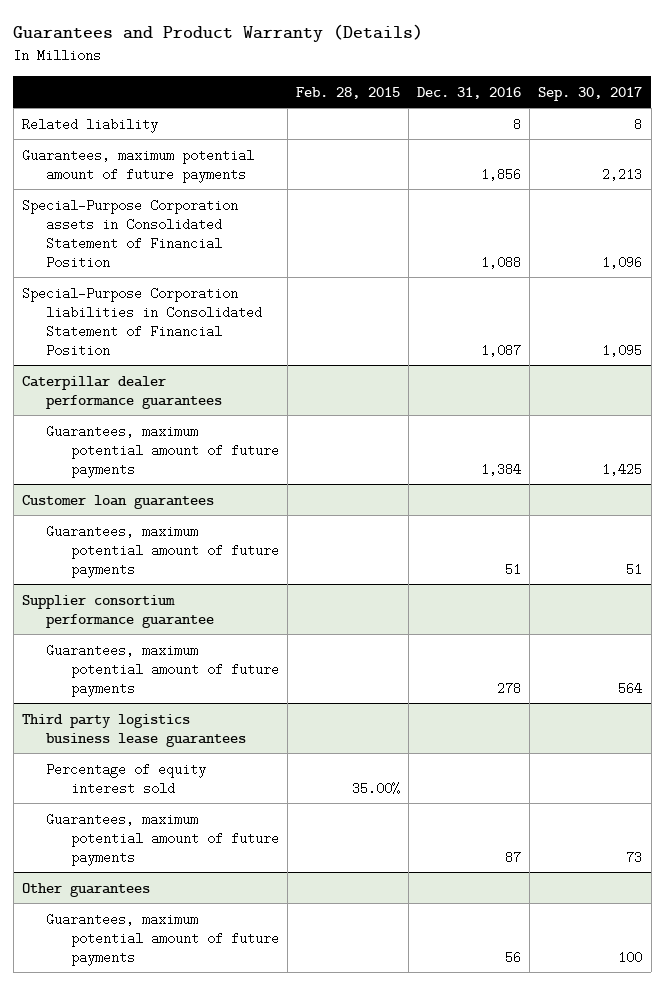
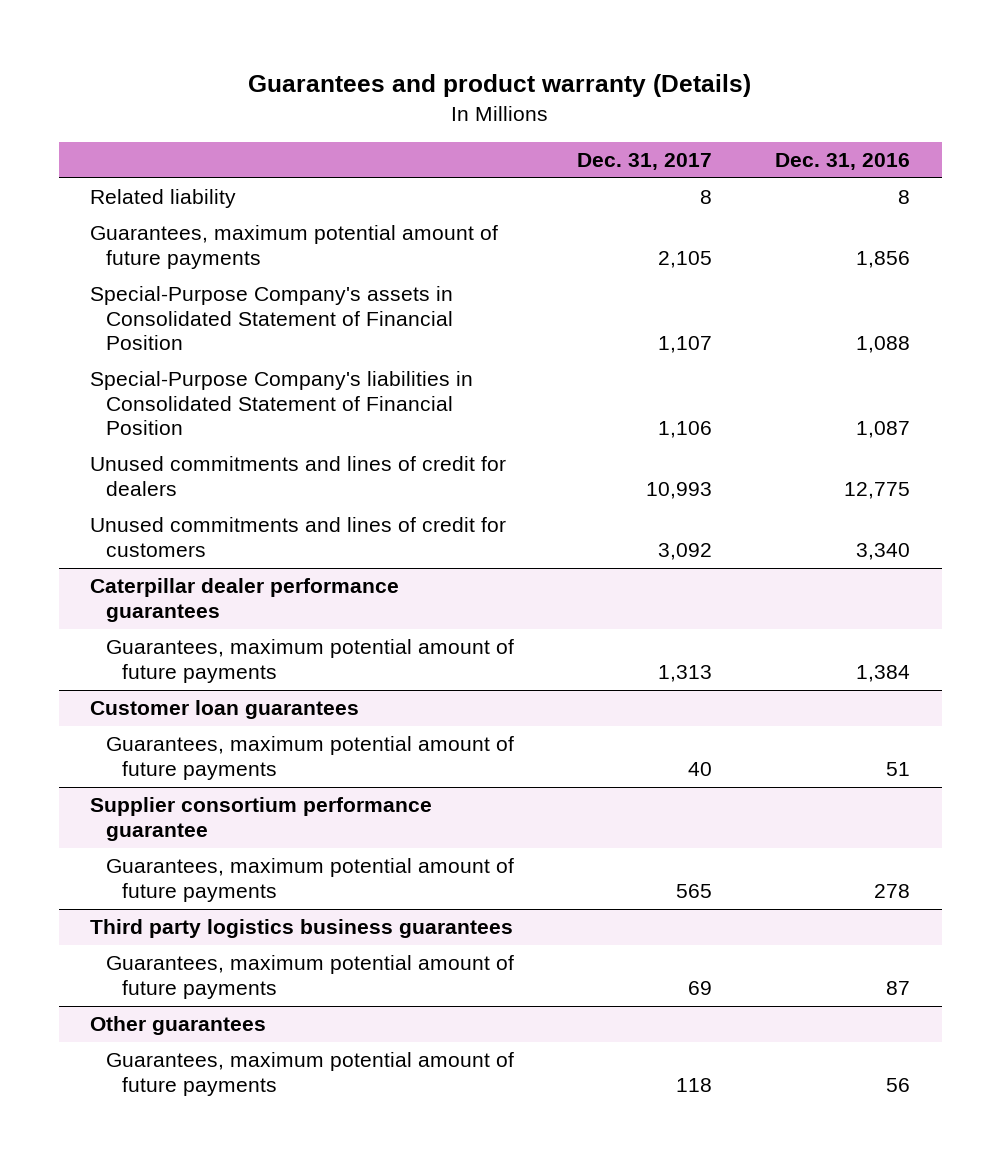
[13,24,424,43] Guarantees and Product Warranty (Details) -> [248,73,752,97] Guarantees and product warranty (Details)
[295,86,400,99] Feb. 28, 2015 -> none
[538,86,643,101] Sep. 30, 2017 -> none
none -> [577,153,713,171] Dec. 31, 2017
[21,198,238,269] Special-Purpose Corporation assets in Consolidated Statement of Financial Position -> [90,286,454,351] Special-Purpose Company's assets in Consolidated Statement of Financial Position
[21,286,263,357] Special-Purpose Corporation liabilities in Consolidated Statement of Financial Position -> [90,371,474,436] Special-Purpose Company's liabilities in Consolidated Statement of Financial Position
none -> [90,456,507,496] Unused commitments and lines of credit for dealers
none -> [90,517,507,557] Unused commitments and lines of credit for customers
[46,762,207,795] Percentage of equity interest sold -> none
[21,713,247,747] Third party logistics business lease guarantees -> [90,919,514,939] Third party logistics business guarantees

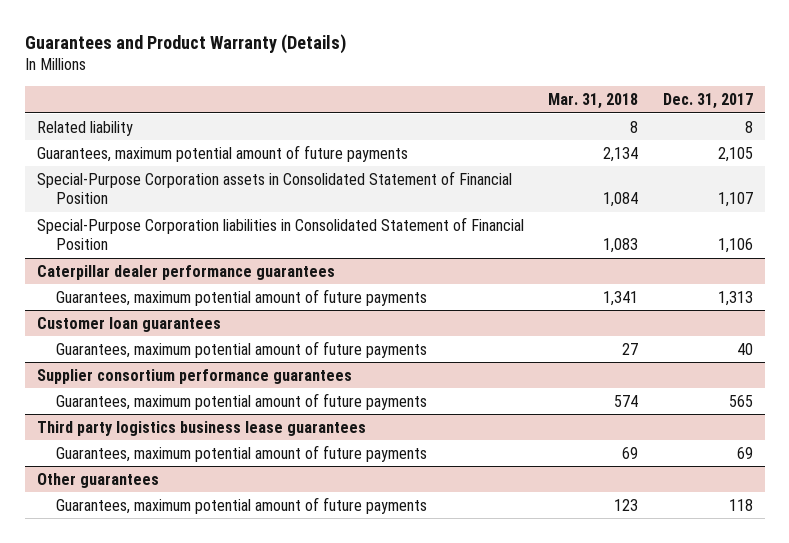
[248,73,752,97] Guarantees and product warranty (Details) -> [24,34,346,55] Guarantees and Product Warranty (Details)
[775,153,911,171] Dec. 31, 2016 -> none
none -> [548,93,639,110] Mar. 31, 2018
[90,456,507,496] Unused commitments and lines of credit for dealers -> none
[90,517,507,557] Unused commitments and lines of credit for customers -> none
[90,286,454,351] Special-Purpose Company's assets in Consolidated Statement of Financial Position -> [36,170,512,205] Special-Purpose Corporation assets in Consolidated Statement of Financial Position
[90,371,474,436] Special-Purpose Company's liabilities in Consolidated Statement of Financial Position -> [36,216,524,251] Special-Purpose Corporation liabilities in Consolidated Statement of Financial Position
[90,797,433,841] Supplier consortium performance guarantee -> [36,368,352,384] Supplier consortium performance guarantees
[90,919,514,939] Third party logistics business guarantees -> [36,420,366,436] Third party logistics business lease guarantees

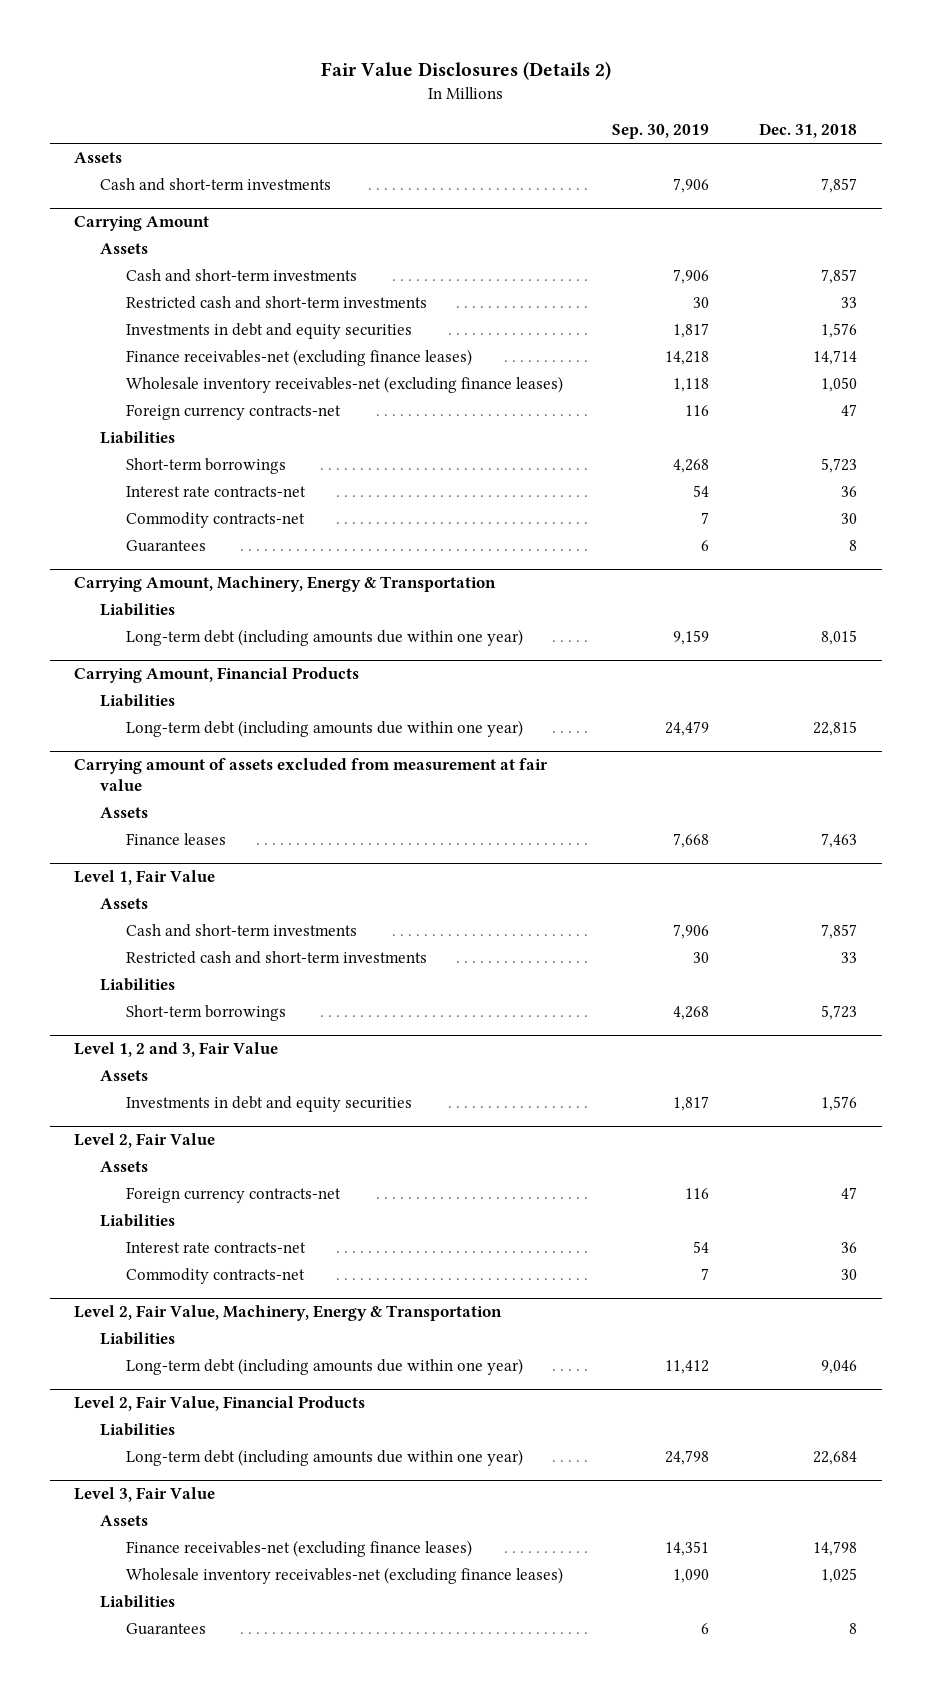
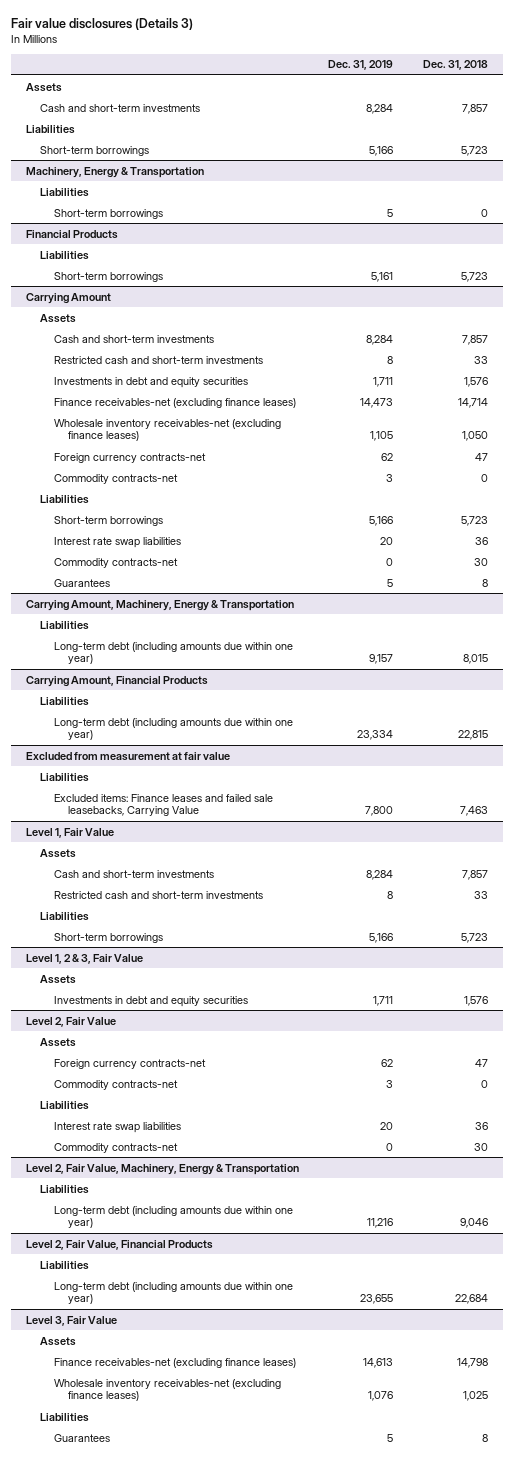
[320,61,611,81] Fair Value Disclosures (Details 2) -> [10,17,193,30] Fair value disclosures (Details 3)
[612,124,710,140] Sep. 30, 2019 -> none
none -> [328,60,394,71] Dec. 31, 2019
none -> [25,124,75,134] Liabilities
none -> [39,145,149,156] Short-term borrowings
none -> [25,166,204,178] Machinery, Energy & Transportation
none -> [39,187,89,197] Liabilities
none -> [53,208,163,219] Short-term borrowings
none -> [25,229,118,239] Financial Products
none -> [39,250,89,260] Liabilities
none -> [53,271,163,282] Short-term borrowings
none -> [53,473,178,484] Commodity contracts-net
[125,486,306,498] Interest rate contracts-net -> [53,536,181,548] Interest rate swap liabilities
[100,807,149,819] Assets -> none
[74,758,549,791] Carrying amount of assets excluded from measurement at fair value -> [25,751,230,761] Excluded from measurement at fair value
none -> [39,772,89,782] Liabilities
[125,833,226,846] Finance leases -> [53,793,273,817] Excluded items: Finance leases and failed sale leasebacks, Carrying Value
[74,1042,279,1058] Level 1, 2 and 3, Fair Value -> [25,953,143,964] Level 1, 2 & 3, Fair Value
none -> [53,1079,178,1090] Commodity contracts-net
[125,1242,306,1254] Interest rate contracts-net -> [53,1121,181,1133] Interest rate swap liabilities

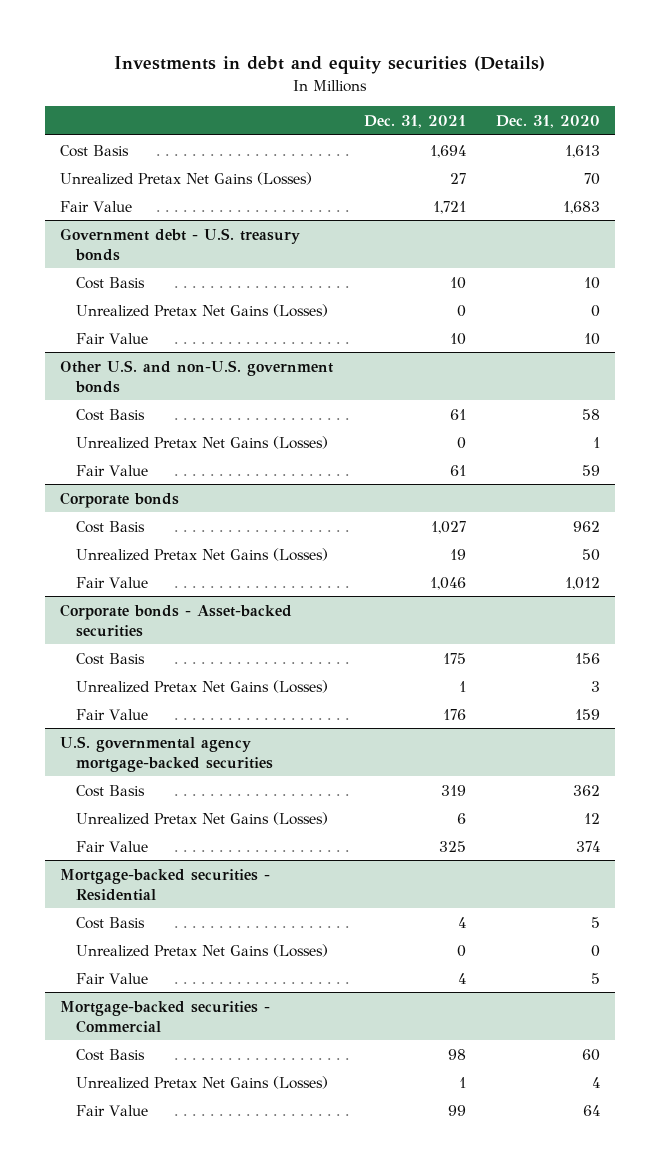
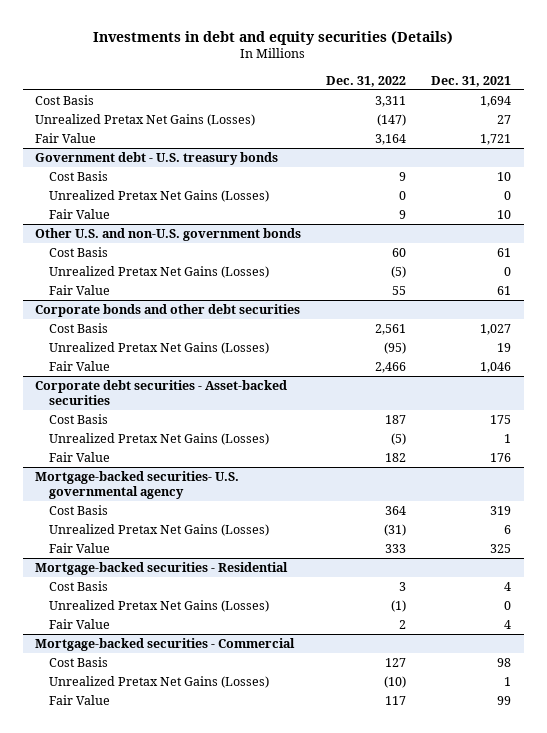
[496,114,601,128] Dec. 31, 2020 -> none
none -> [326,75,407,87] Dec. 31, 2022
[60,491,180,508] Corporate bonds -> [35,303,301,317] Corporate bonds and other debt securities
[60,603,293,637] Corporate bonds - Asset-backed securities -> [35,379,288,405] Corporate debt securities - Asset-backed securities
[60,735,273,772] U.S. governmental agency mortgage-backed securities -> [35,470,240,499] Mortgage-backed securities- U.S. governmental agency

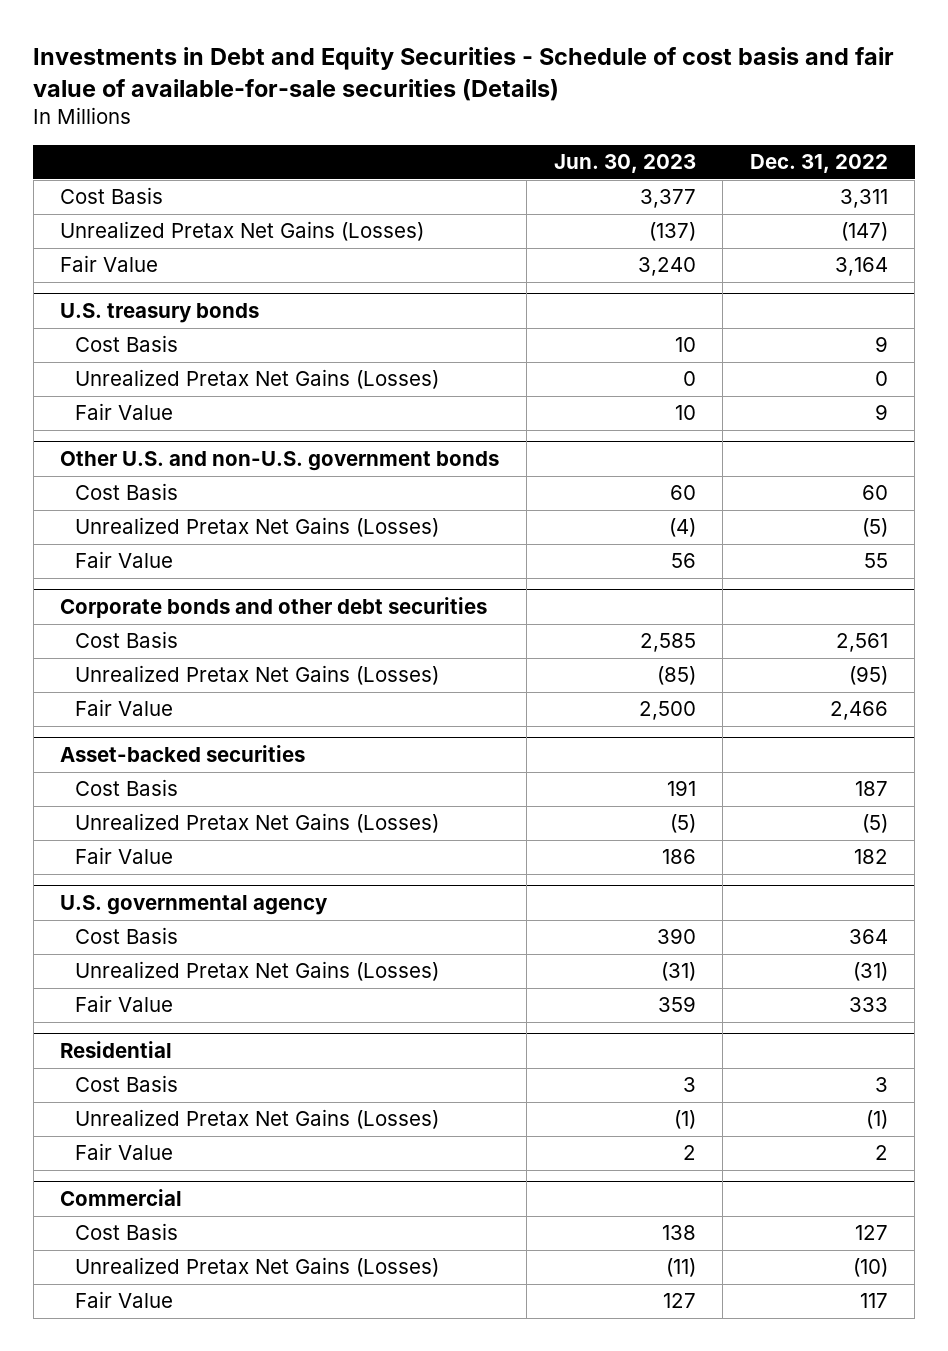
[93,30,454,45] Investments in debt and equity securities (Details) -> [33,47,895,101] Investments in Debt and Equity Securities - Schedule of cost basis and fair value of available-for-sale securities (Details)
[431,75,512,87] Dec. 31, 2021 -> none
none -> [553,154,696,174] Jun. 30, 2023
[35,151,279,165] Government debt - U.S. treasury bonds -> [60,303,260,324] U.S. treasury bonds
[35,379,288,405] Corporate debt securities - Asset-backed securities -> [60,745,306,763] Asset-backed securities
[35,470,240,499] Mortgage-backed securities- U.S. governmental agency -> [60,895,329,916] U.S. governmental agency
[35,561,289,575] Mortgage-backed securities - Residential -> [60,1041,173,1059] Residential
[35,637,296,651] Mortgage-backed securities - Commercial -> [60,1189,183,1207] Commercial

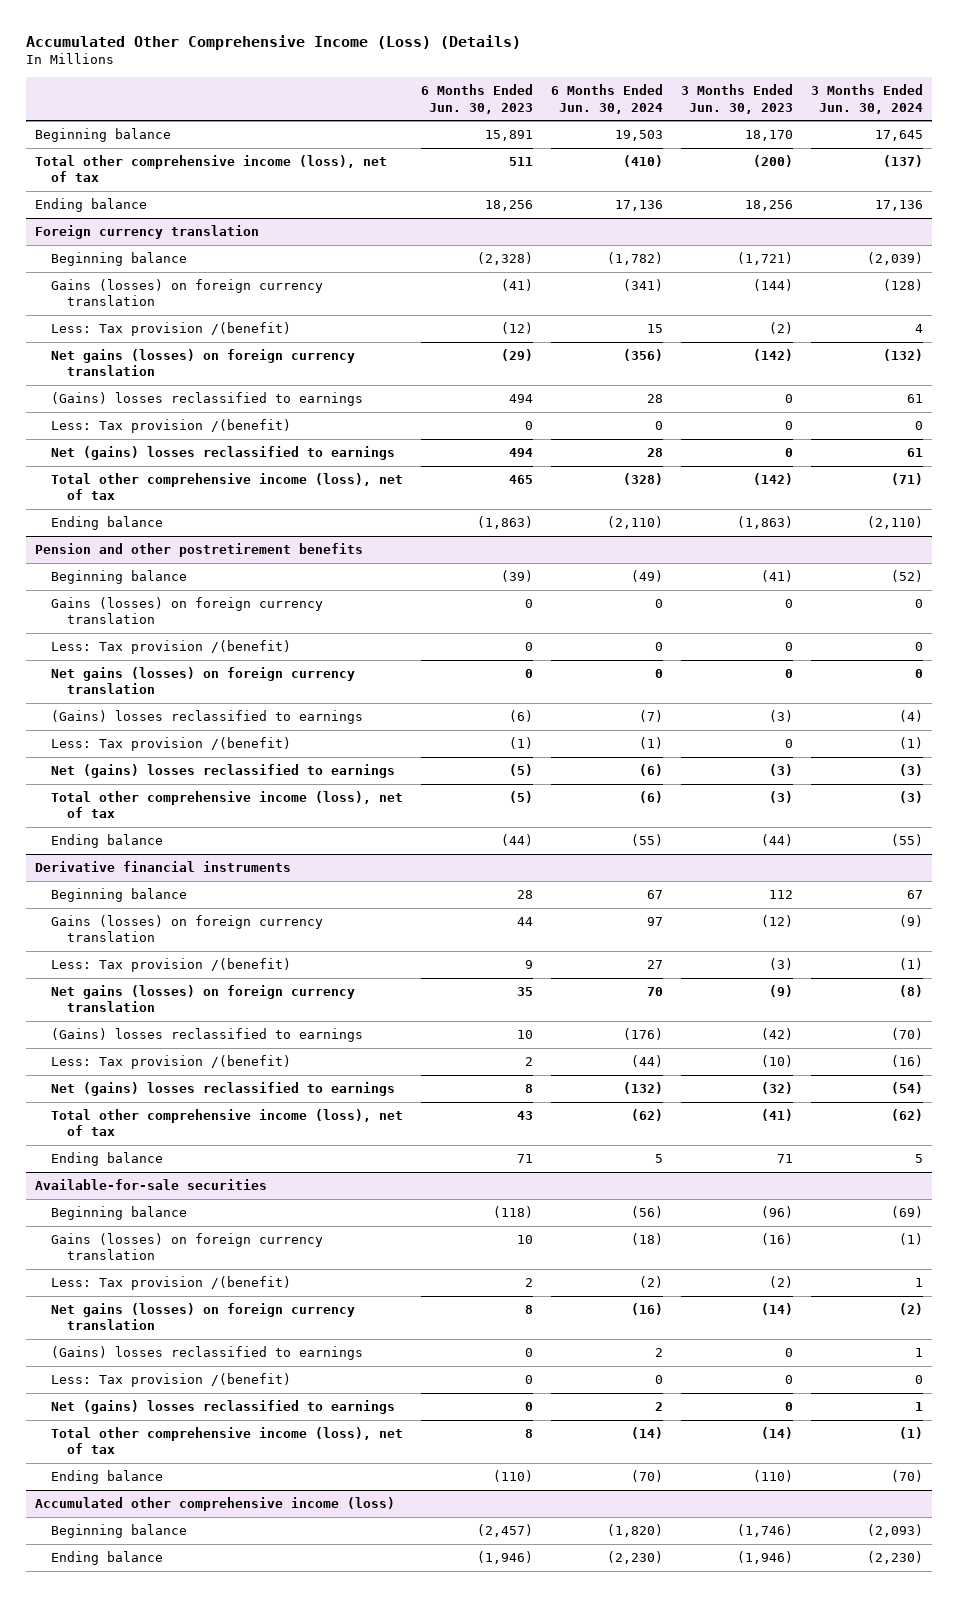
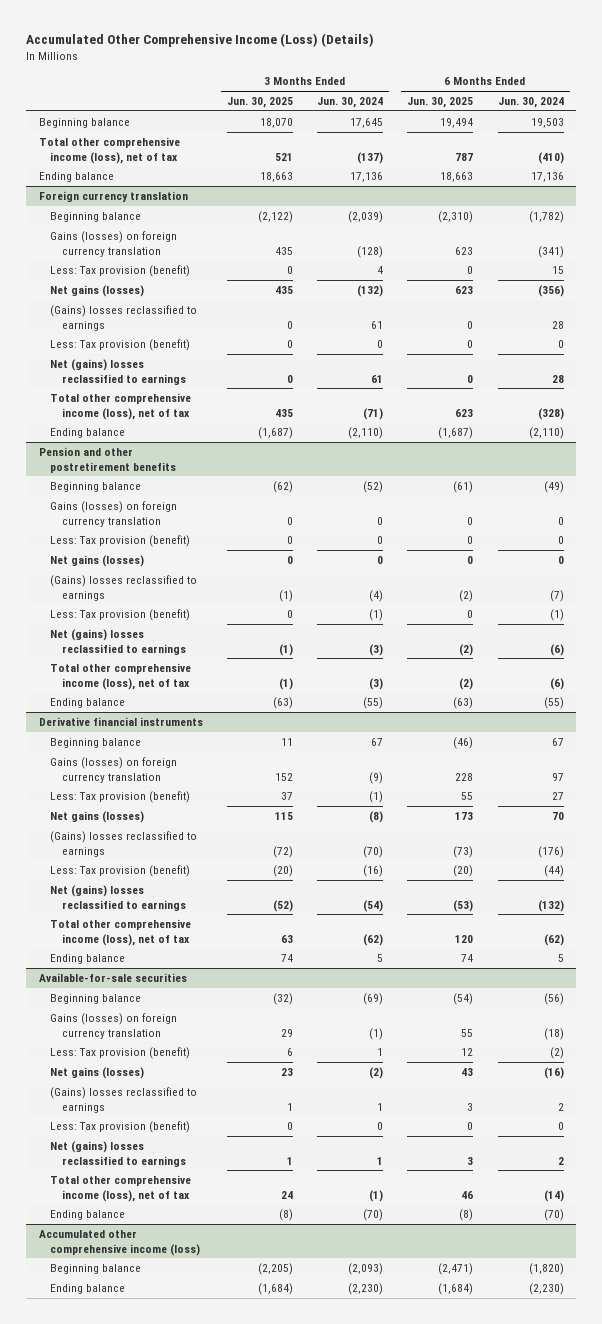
[420,84,533,114] 6 Months Ended Jun. 30, 2023 -> none
[680,84,793,114] 3 Months Ended Jun. 30, 2023 -> none
none -> [226,96,293,108] Jun. 30, 2025
none -> [407,96,474,108] Jun. 30, 2025
[50,322,291,337] Less: Tax provision /(benefit) -> [50,264,191,277] Less: Tax provision (benefit)
[50,349,355,377] Net gains (losses) on foreign currency translation -> [50,284,145,297] Net gains (losses)
[50,419,291,434] Less: Tax provision /(benefit) -> [50,338,191,351] Less: Tax provision (benefit)
[50,640,291,655] Less: Tax provision /(benefit) -> [50,534,191,547] Less: Tax provision (benefit)
[50,667,355,695] Net gains (losses) on foreign currency translation -> [50,554,145,567] Net gains (losses)
[50,737,291,752] Less: Tax provision /(benefit) -> [50,608,191,621] Less: Tax provision (benefit)
[50,958,291,973] Less: Tax provision /(benefit) -> [50,790,191,803] Less: Tax provision (benefit)
[50,985,355,1013] Net gains (losses) on foreign currency translation -> [50,810,145,823] Net gains (losses)
[50,1055,291,1070] Less: Tax provision /(benefit) -> [50,864,191,877] Less: Tax provision (benefit)
[50,1276,291,1291] Less: Tax provision /(benefit) -> [50,1046,191,1059] Less: Tax provision (benefit)
[50,1303,355,1331] Net gains (losses) on foreign currency translation -> [50,1066,145,1079] Net gains (losses)
[50,1373,291,1388] Less: Tax provision /(benefit) -> [50,1120,191,1133] Less: Tax provision (benefit)

